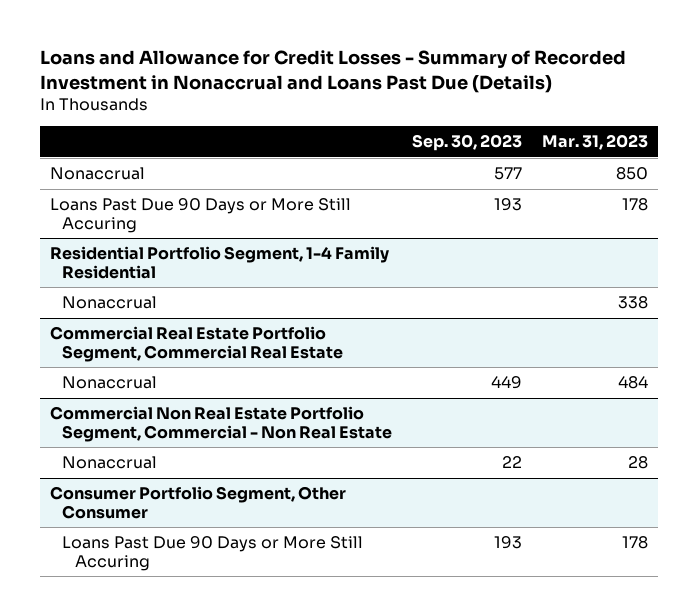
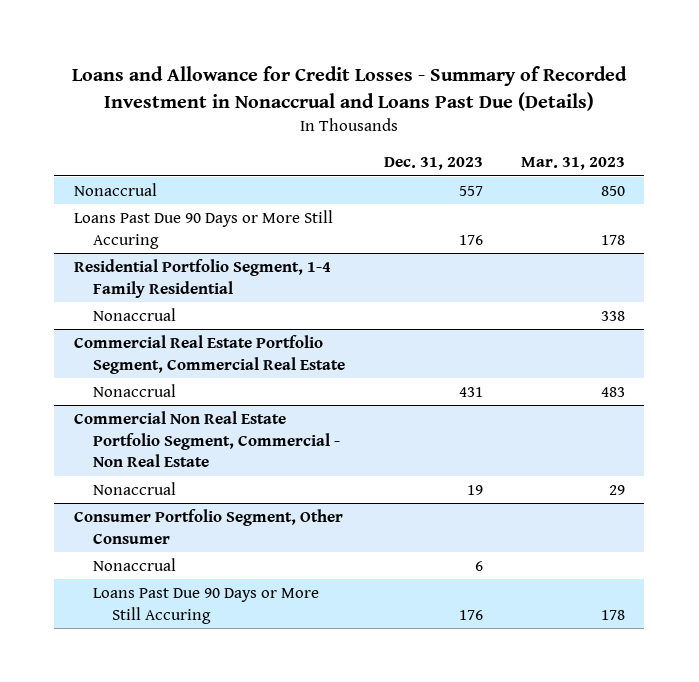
[412,134,523,152] Sep. 30, 2023 -> none
none -> [383,157,483,171] Dec. 31, 2023
[617,376,648,390] 484 -> [601,387,626,398] 483
[627,456,648,470] 28 -> [609,485,626,496] 29
none -> [93,558,177,572] Nonaccrual

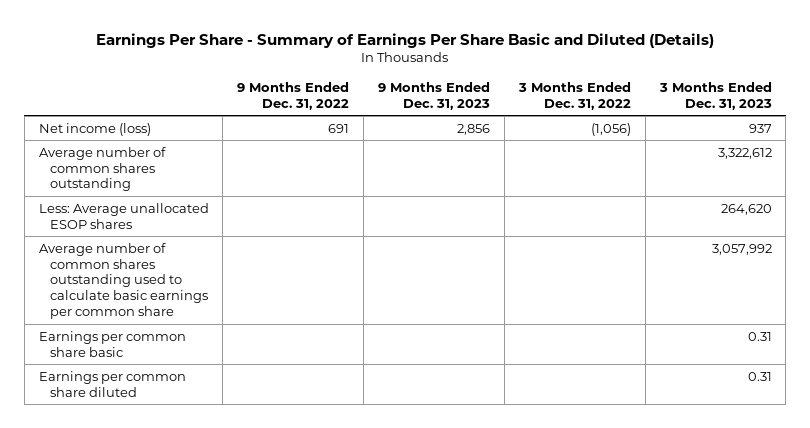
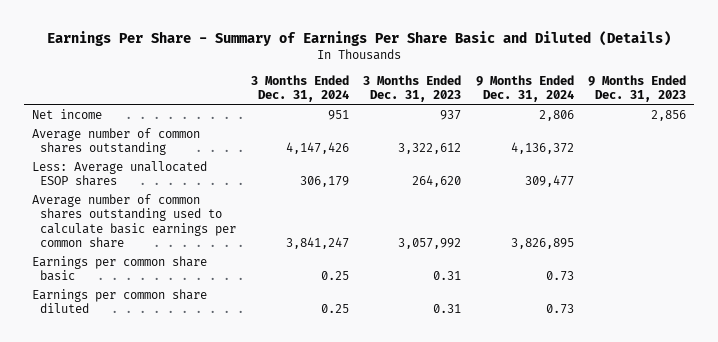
[237,82,350,110] 9 Months Ended Dec. 31, 2022 -> none
[517,82,631,110] 3 Months Ended Dec. 31, 2022 -> none
none -> [250,74,349,103] 3 Months Ended Dec. 31, 2024
none -> [475,74,574,103] 9 Months Ended Dec. 31, 2024
[38,122,151,136] Net income (loss) -> [31,108,102,119] Net income

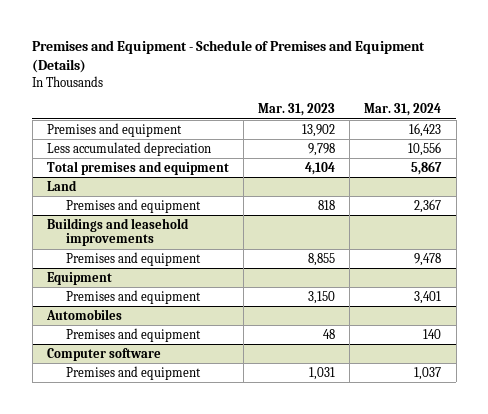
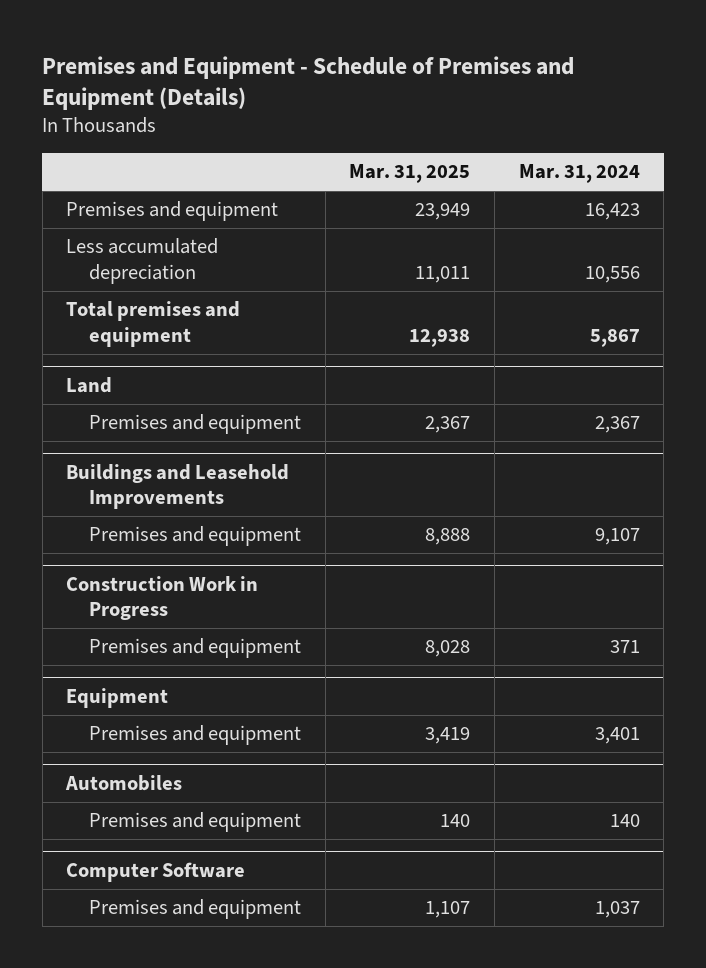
[258,103,336,117] Mar. 31, 2023 -> none
none -> [349,164,471,184] Mar. 31, 2025
[46,217,189,247] Buildings and leasehold improvements -> [66,463,290,510] Buildings and Leasehold Improvements
[414,252,442,266] 9,478 -> [594,528,640,546] 9,107
none -> [66,575,259,621] Construction Work in Progress
none -> [89,638,302,659] Premises and equipment
[46,347,161,361] Computer software -> [66,861,246,882] Computer Software

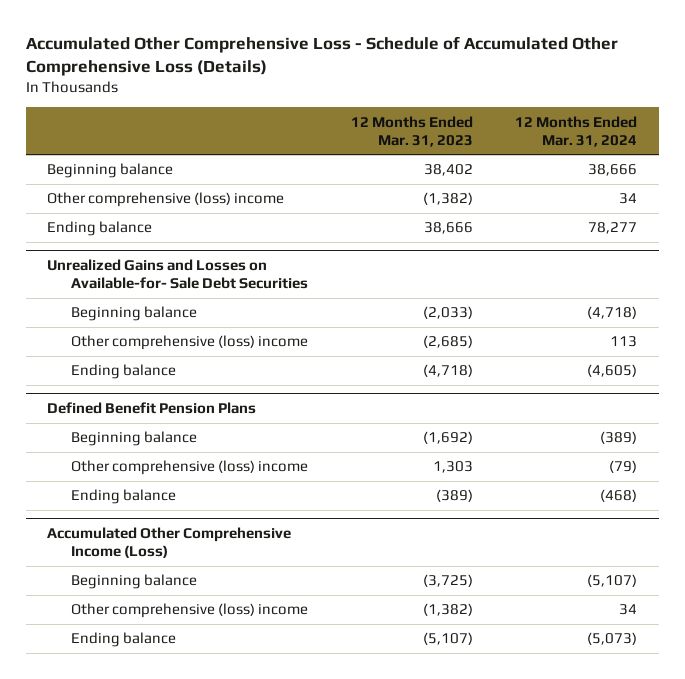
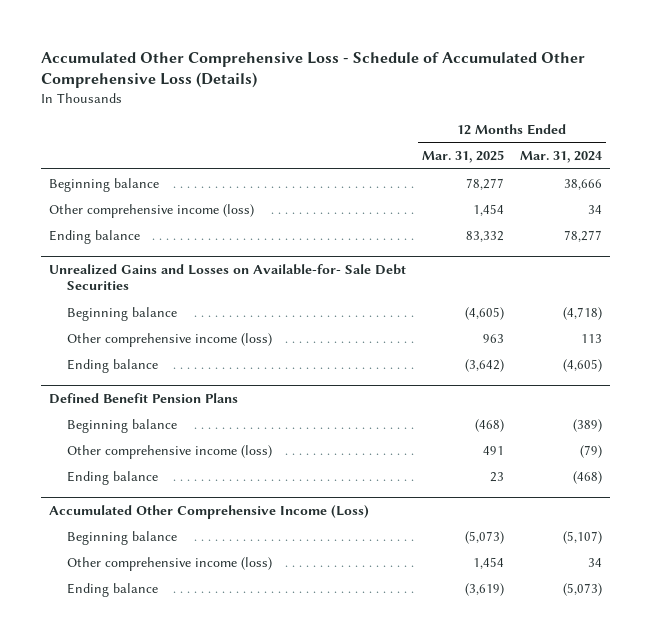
[350,115,473,147] 12 Months Ended Mar. 31, 2023 -> none
none -> [422,150,505,164] Mar. 31, 2025
[47,192,285,208] Other comprehensive (loss) income -> [49,203,255,218] Other comprehensive income (loss)
[70,335,308,351] Other comprehensive (loss) income -> [66,332,272,347] Other comprehensive income (loss)
[70,460,308,476] Other comprehensive (loss) income -> [66,444,272,459] Other comprehensive income (loss)
[70,603,308,619] Other comprehensive (loss) income -> [66,556,272,571] Other comprehensive income (loss)

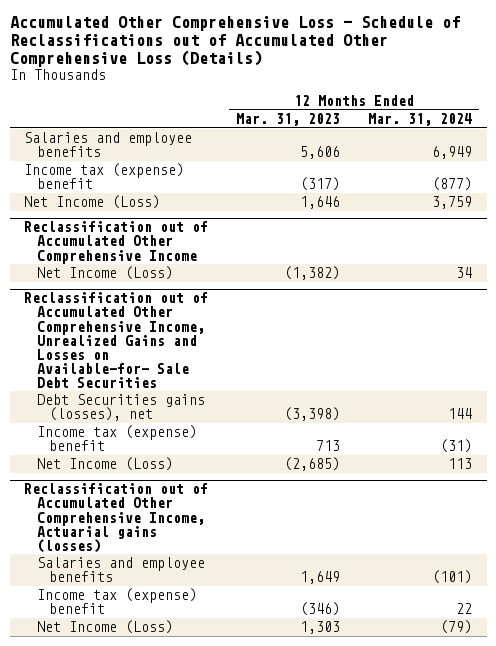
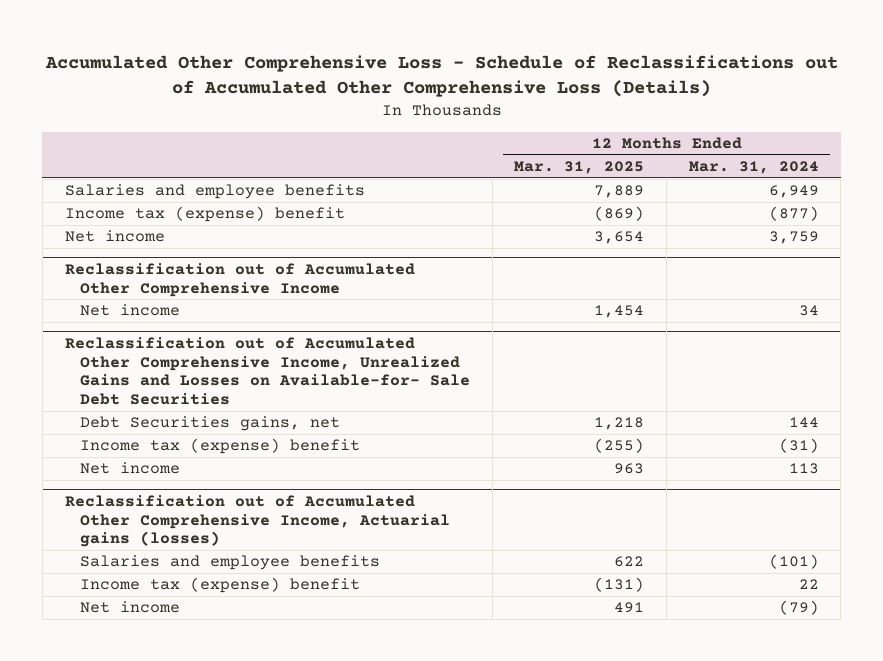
[236,113,341,127] Mar. 31, 2023 -> none
none -> [514,160,645,174] Mar. 31, 2025
[23,195,160,210] Net Income (Loss) -> [64,230,165,243] Net income
[36,266,173,281] Net Income (Loss) -> [80,304,181,317] Net income
[36,394,205,422] Debt Securities gains (losses), net -> [80,416,341,432] Debt Securities gains, net
[36,457,173,472] Net Income (Loss) -> [80,462,181,475] Net income
[36,620,173,635] Net Income (Loss) -> [80,601,181,614] Net income

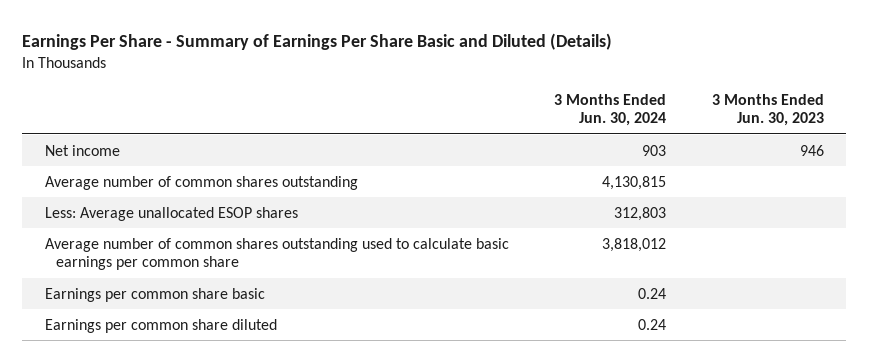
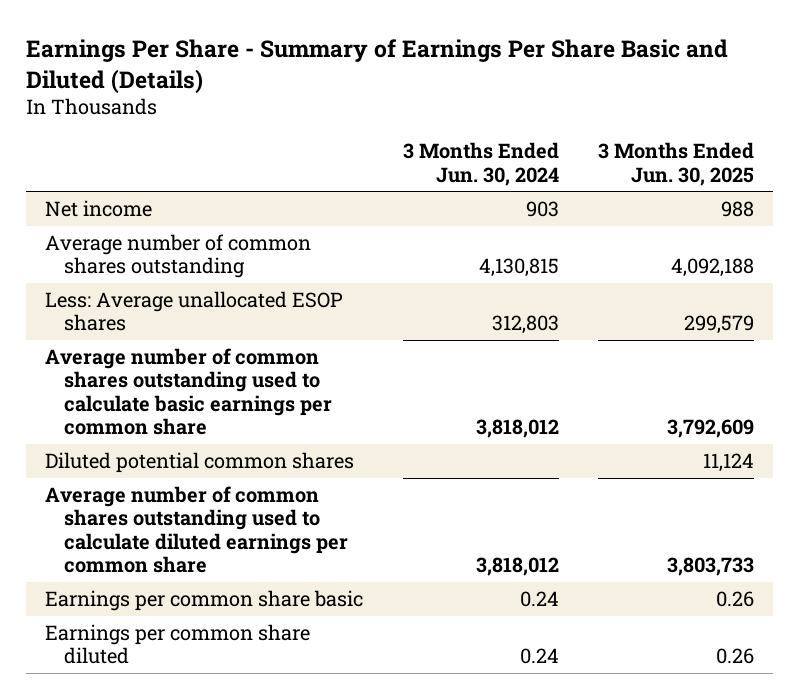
[711,93,824,127] 3 Months Ended Jun. 30, 2023 -> none
none -> [597,142,754,186] 3 Months Ended Jun. 30, 2025
none -> [45,452,355,474] Diluted potential common shares
none -> [45,486,348,574] Average number of common shares outstanding used to calculate diluted earnings per common share

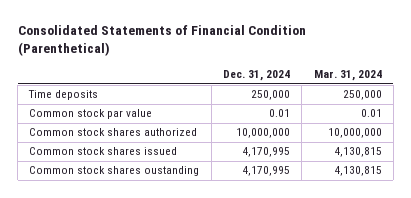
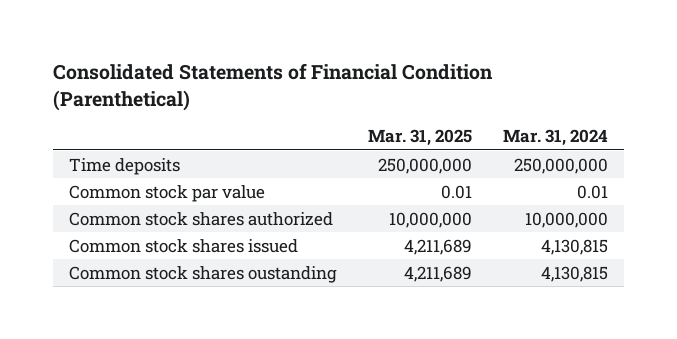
[222,70,290,82] Dec. 31, 2024 -> none
none -> [367,129,472,147] Mar. 31, 2025
[342,90,382,101] 250,000 -> [514,157,609,174] 250,000,000

